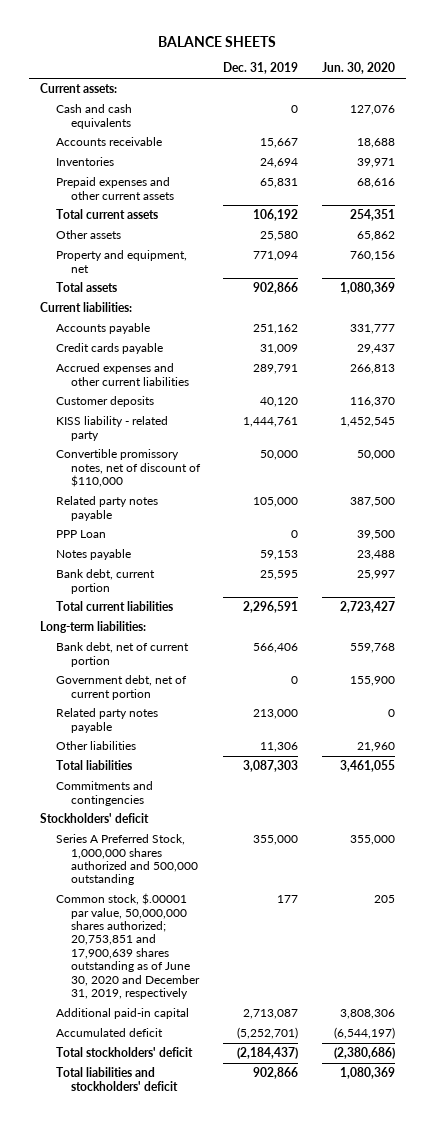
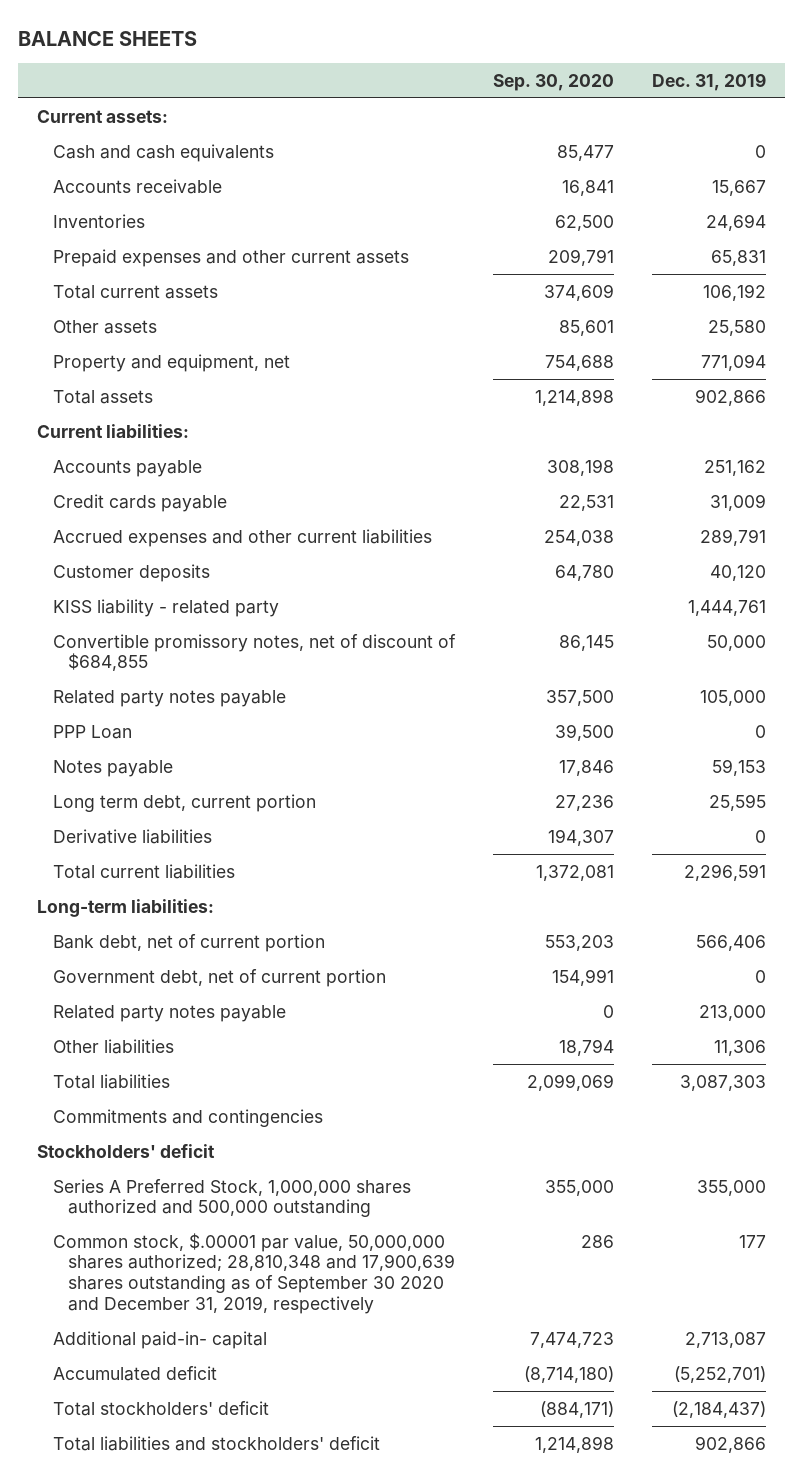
[321,62,395,75] Jun. 30, 2020 -> none
none -> [493,73,615,91] Sep. 30, 2020
[55,449,202,487] Convertible promissory notes, net of discount of $110,000 -> [52,633,456,672] Convertible promissory notes, net of discount of $684,855
[55,569,155,594] Bank debt, current portion -> [52,793,316,812] Long term debt, current portion
none -> [52,828,212,844] Derivative liabilities
[55,893,201,1000] Common stock, $.00001 par value, 50,000,000 shares authorized; 20,753,851 and 17,900,639 shares outstanding as of June 30, 2020 and December 31, 2019, respectively -> [52,1232,456,1315] Common stock, $.00001 par value, 50,000,000 shares authorized; 28,810,348 and 17,900,639 shares outstanding as of September 30 2020 and December 31, 2019, respectively
[55,1008,189,1020] Additional paid-in capital -> [52,1330,267,1349] Additional paid-in- capital

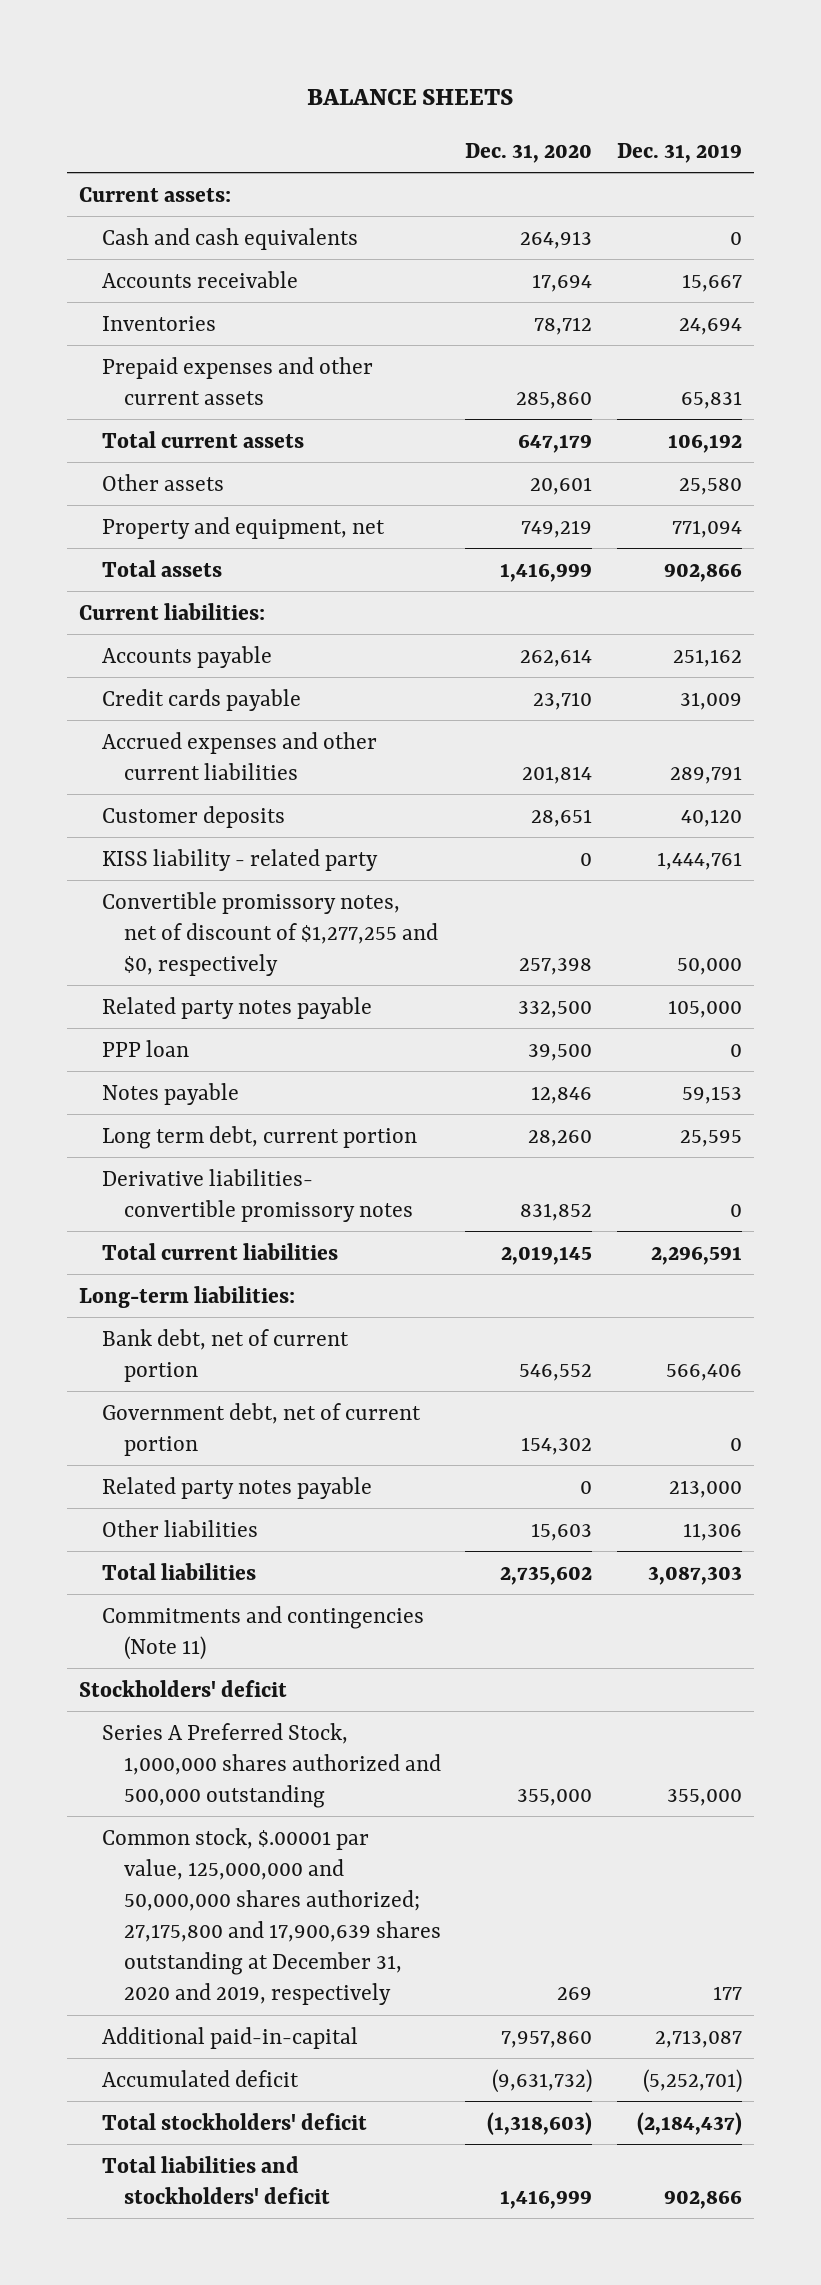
[493,73,615,91] Sep. 30, 2020 -> none
none -> [465,142,593,163] Dec. 31, 2020
[52,633,456,672] Convertible promissory notes, net of discount of $684,855 -> [101,891,438,976] Convertible promissory notes, net of discount of $1,277,255 and $0, respectively
[52,724,132,739] PPP Loan -> [101,1039,189,1057] PPP loan
[52,828,212,844] Derivative liabilities -> [101,1168,413,1222] Derivative liabilities- convertible promissory notes
[52,1108,323,1127] Commitments and contingencies -> [101,1605,424,1660] Commitments and contingencies (Note 11)
[52,1232,456,1315] Common stock, $.00001 par value, 50,000,000 shares authorized; 28,810,348 and 17,900,639 shares outstanding as of September 30 2020 and December 31, 2019, respectively -> [101,1827,441,2005] Common stock, $.00001 par value, 125,000,000 and 50,000,000 shares authorized; 27,175,800 and 17,900,639 shares outstanding at December 31, 2020 and 2019, respectively
[52,1330,267,1349] Additional paid-in- capital -> [101,2026,358,2049] Additional paid-in-capital

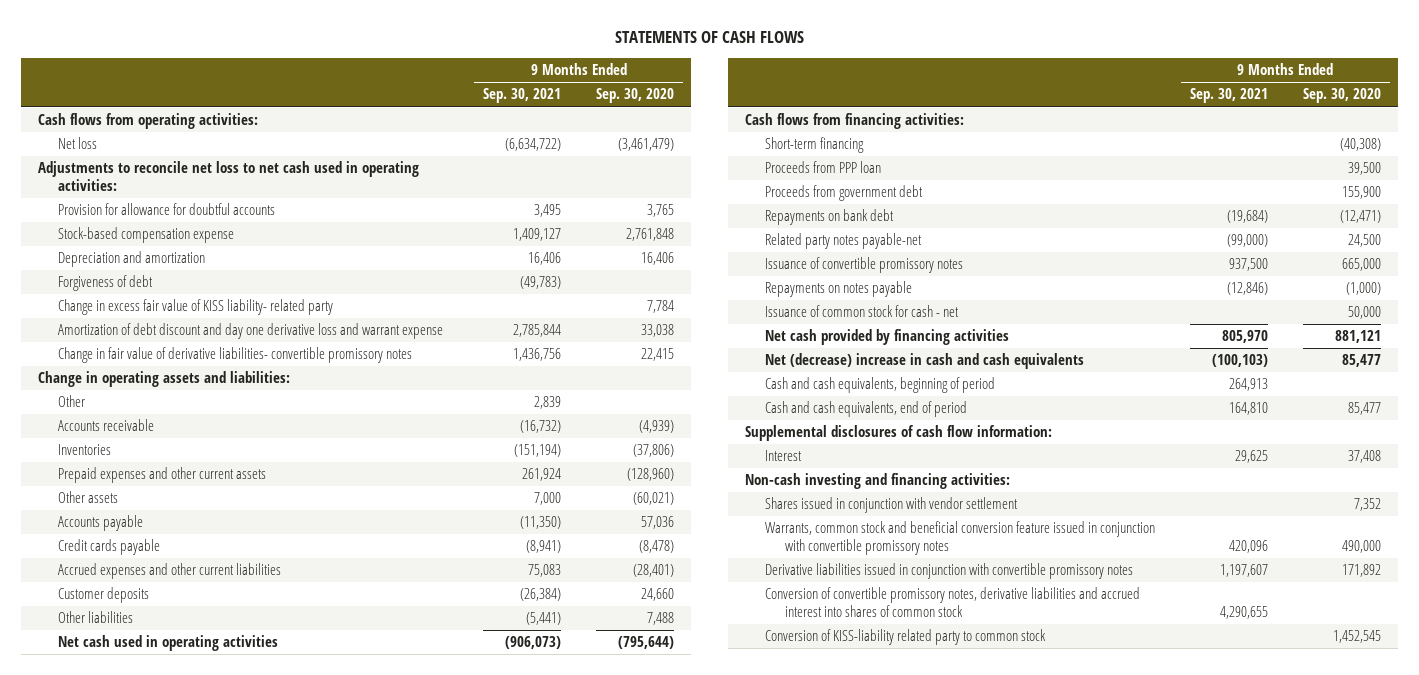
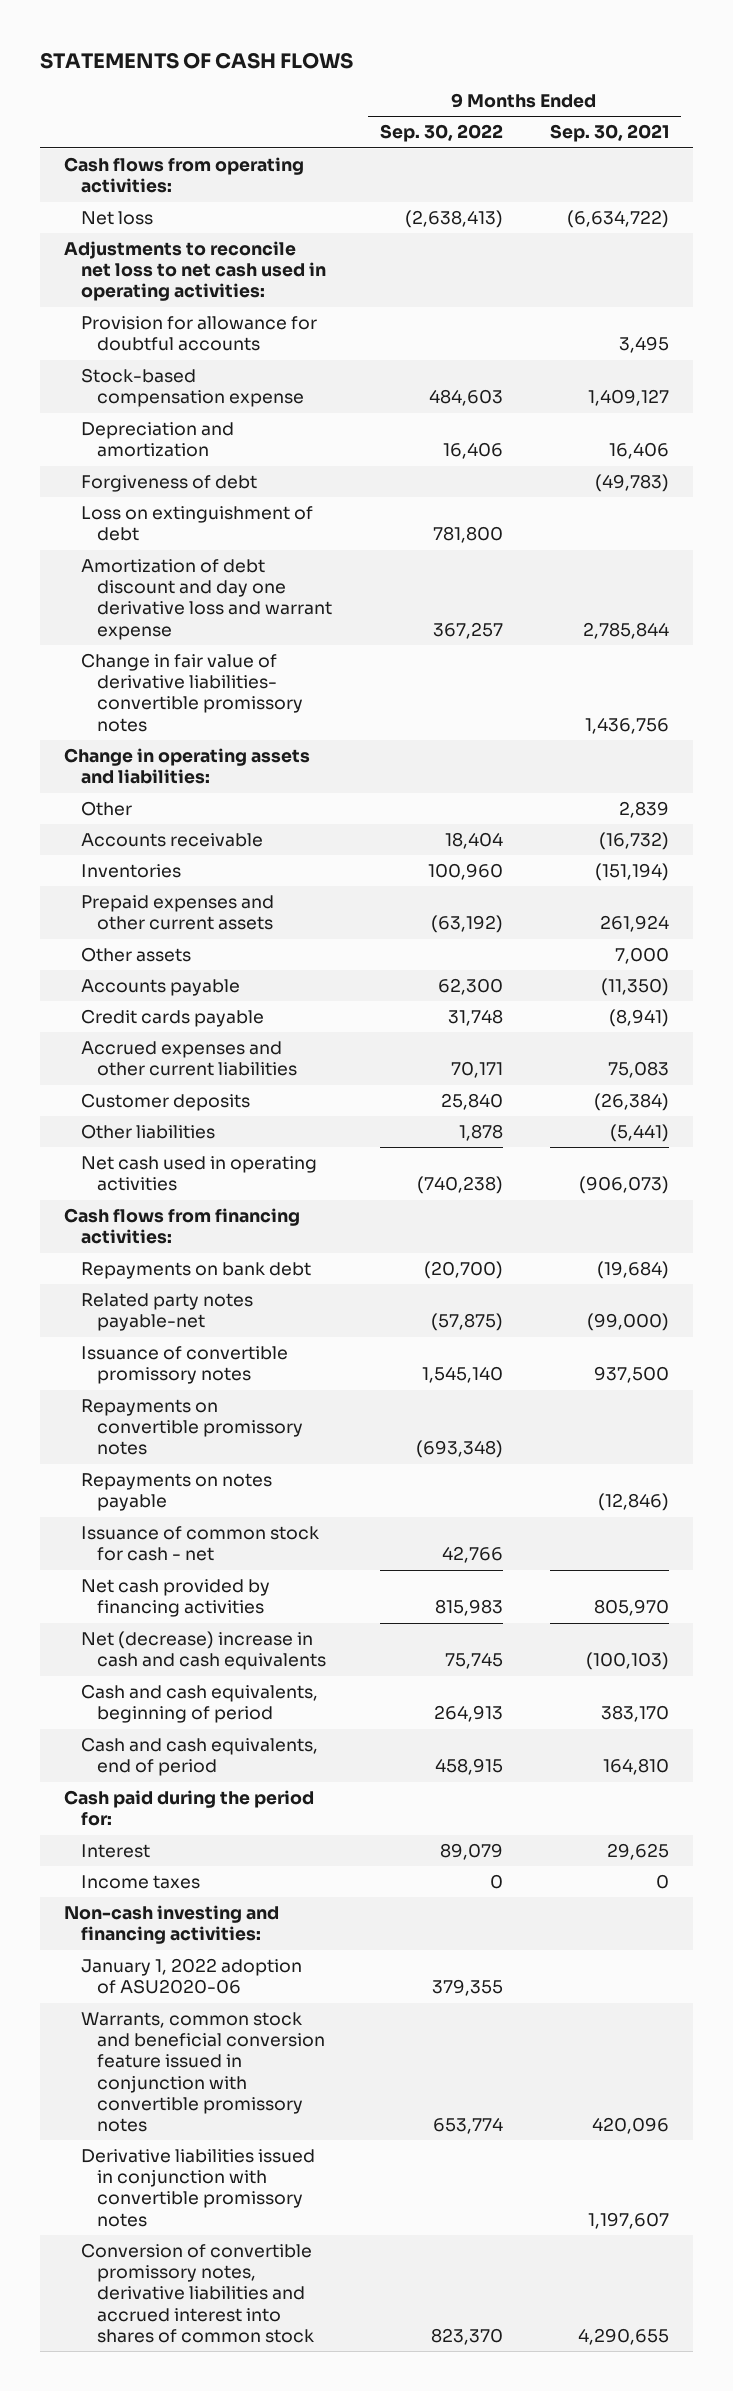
[596,88,675,104] Sep. 30, 2020 -> none
none -> [379,124,503,143] Sep. 30, 2022
[58,299,334,316] Change in excess fair value of KISS liability- related party -> none
none -> [80,506,313,542] Loss on extinguishment of debt
[765,137,865,154] Short-term financing -> none
[765,161,882,174] Proceeds from PPP loan -> none
[765,185,924,202] Proceeds from government debt -> none
none -> [80,1399,303,1456] Repayments on convertible promissory notes
[1229,378,1269,392] 264,913 -> [601,1705,670,1723] 383,170
[745,425,1053,442] Supplemental disclosures of cash flow information: -> none
none -> [64,1790,315,1827] Cash paid during the period for:
none -> [80,1875,200,1890] Income taxes
[765,497,1019,514] Shares issued in conjunction with vendor settlement -> none
none -> [80,1958,302,1995] January 1, 2022 adoption of ASU2020-06
[765,629,1047,646] Conversion of KISS-liability related party to common stock -> none

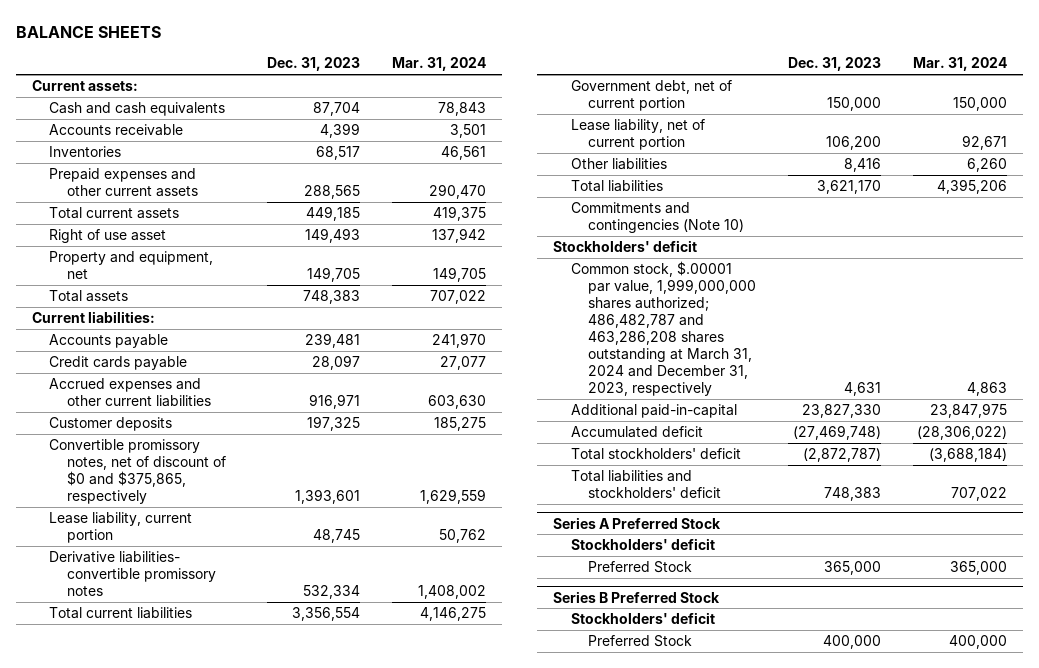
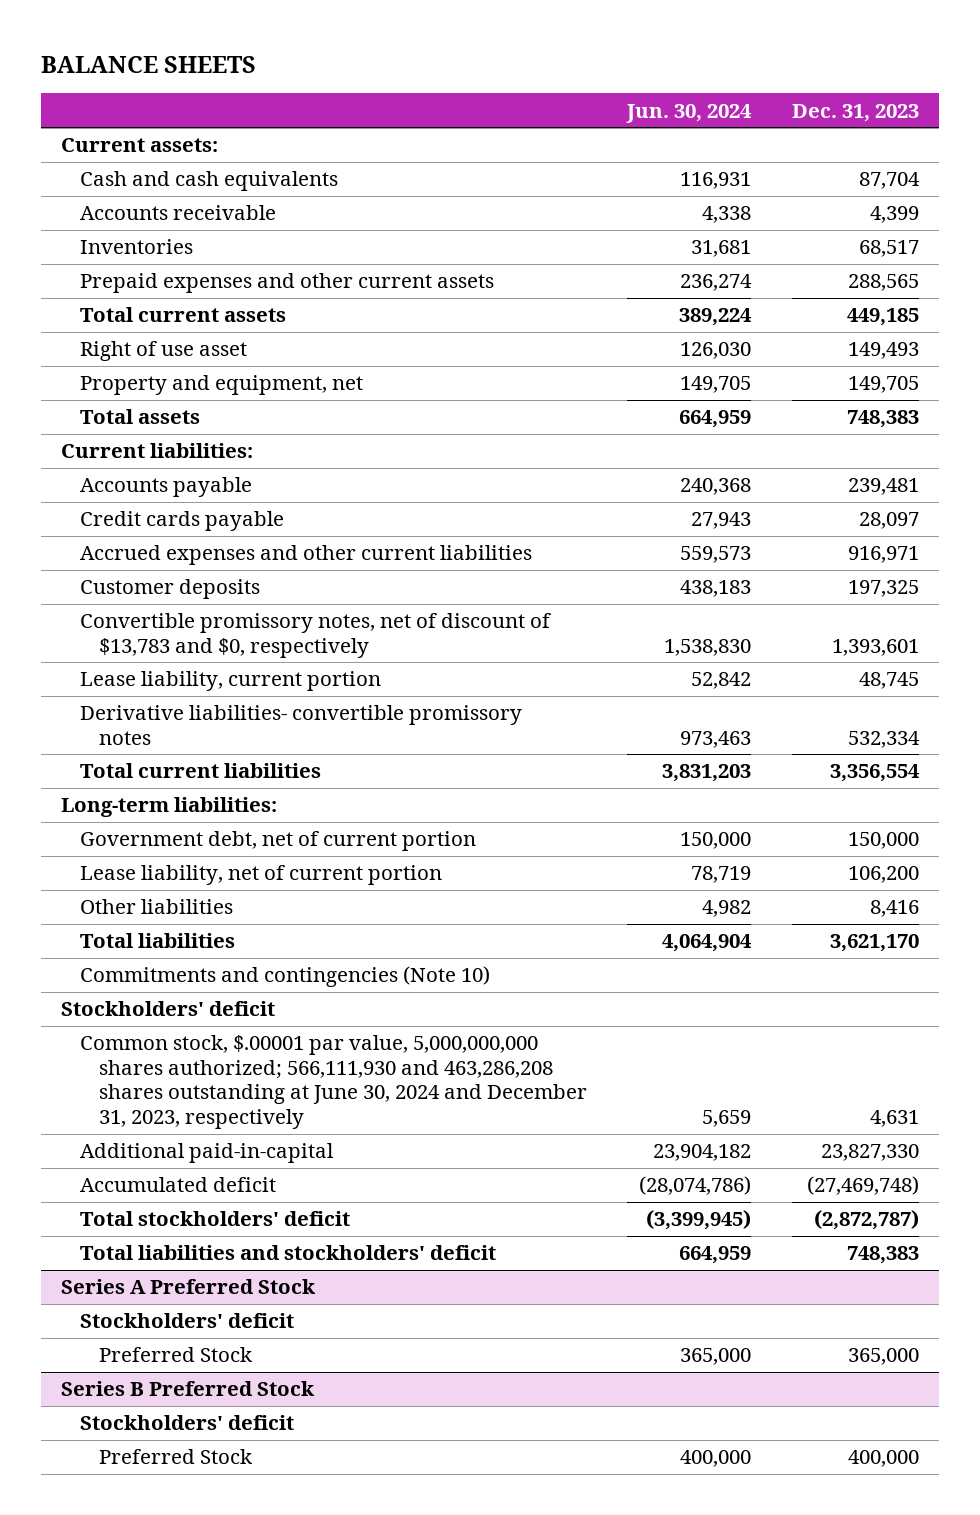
[391,57,486,72] Mar. 31, 2024 -> none
none -> [626,103,753,123] Jun. 30, 2024
[49,439,226,504] Convertible promissory notes, net of discount of $0 and $375,865, respectively -> [80,613,552,658] Convertible promissory notes, net of discount of $13,783 and $0, respectively
none -> [61,797,278,818] Long-term liabilities:
[570,261,756,396] Common stock, $.00001 par value, 1,999,000,000 shares authorized; 486,482,787 and 463,286,208 shares outstanding at March 31, 2024 and December 31, 2023, respectively -> [80,1035,587,1129] Common stock, $.00001 par value, 5,000,000,000 shares authorized; 566,111,930 and 463,286,208 shares outstanding at June 30, 2024 and December 31, 2023, respectively

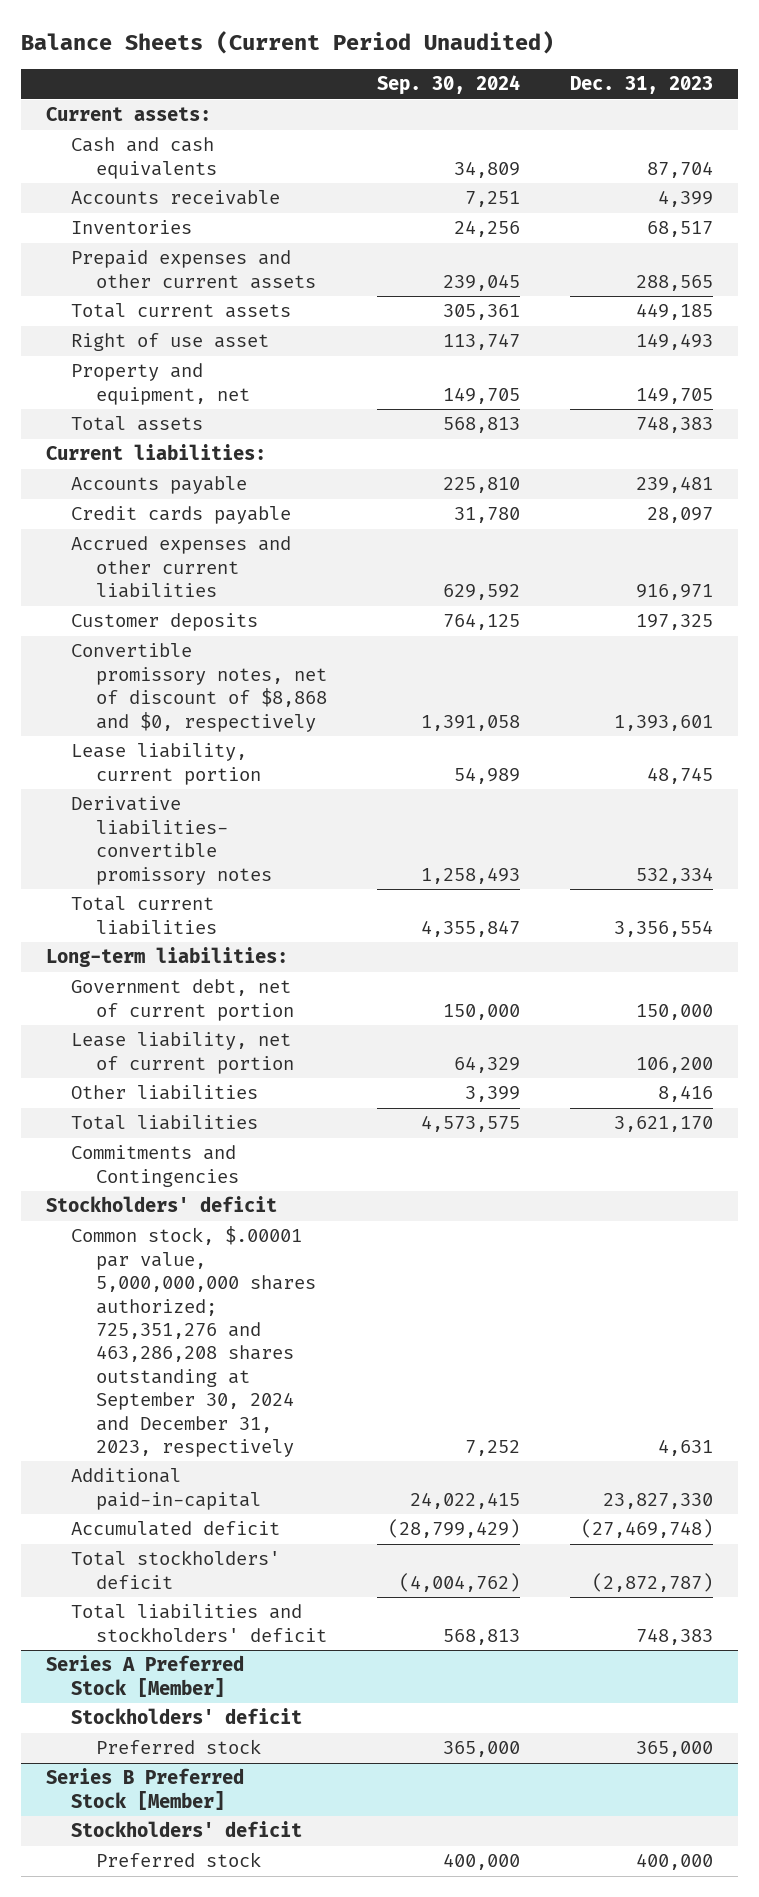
[41,55,257,73] BALANCE SHEETS -> [21,31,555,55] Balance Sheets (Current Period Unaudited)
[626,103,753,123] Jun. 30, 2024 -> none
none -> [376,75,520,96] Sep. 30, 2024
[80,613,552,658] Convertible promissory notes, net of discount of $13,783 and $0, respectively -> [71,643,327,732] Convertible promissory notes, net of discount of $8,868 and $0, respectively
[80,966,491,988] Commitments and contingencies (Note 10) -> [71,1145,239,1187] Commitments and Contingencies
[80,1035,587,1129] Common stock, $.00001 par value, 5,000,000,000 shares authorized; 566,111,930 and 463,286,208 shares outstanding at June 30, 2024 and December 31, 2023, respectively -> [71,1226,316,1458] Common stock, $.00001 par value, 5,000,000,000 shares authorized; 725,351,276 and 463,286,208 shares outstanding at September 30, 2024 and December 31, 2023, respectively
[61,1279,317,1295] Series A Preferred Stock -> [46,1655,245,1697] Series A Preferred Stock [Member]
[98,1347,253,1363] Preferred Stock -> [95,1739,261,1755] Preferred stock
[61,1381,316,1397] Series B Preferred Stock -> [46,1768,245,1810] Series B Preferred Stock [Member]
[98,1449,253,1465] Preferred Stock -> [95,1852,261,1868] Preferred stock

